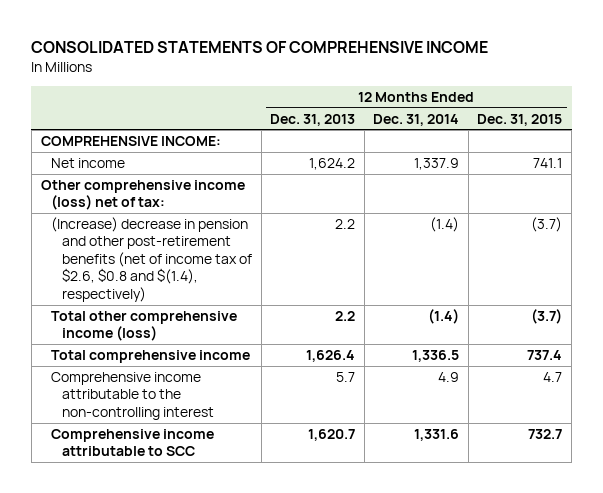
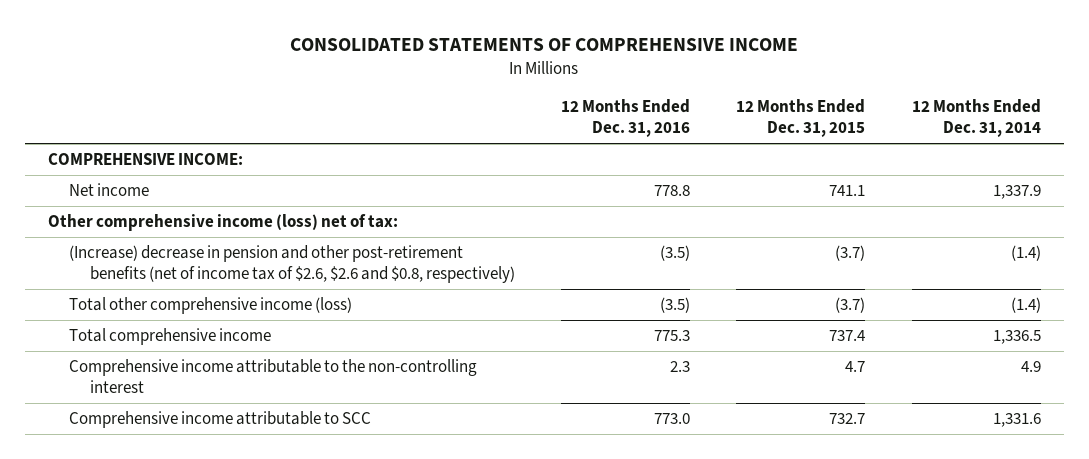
[270,113,356,126] Dec. 31, 2013 -> none
none -> [560,99,690,137] 12 Months Ended Dec. 31, 2016
[51,216,253,302] (Increase) decrease in pension and other post-retirement benefits (net of income tax of $2.6, $0.8 and $(1.4), respectively) -> [68,245,515,284] (Increase) decrease in pension and other post-retirement benefits (net of income tax of $2.6, $2.6 and $0.8, respectively)

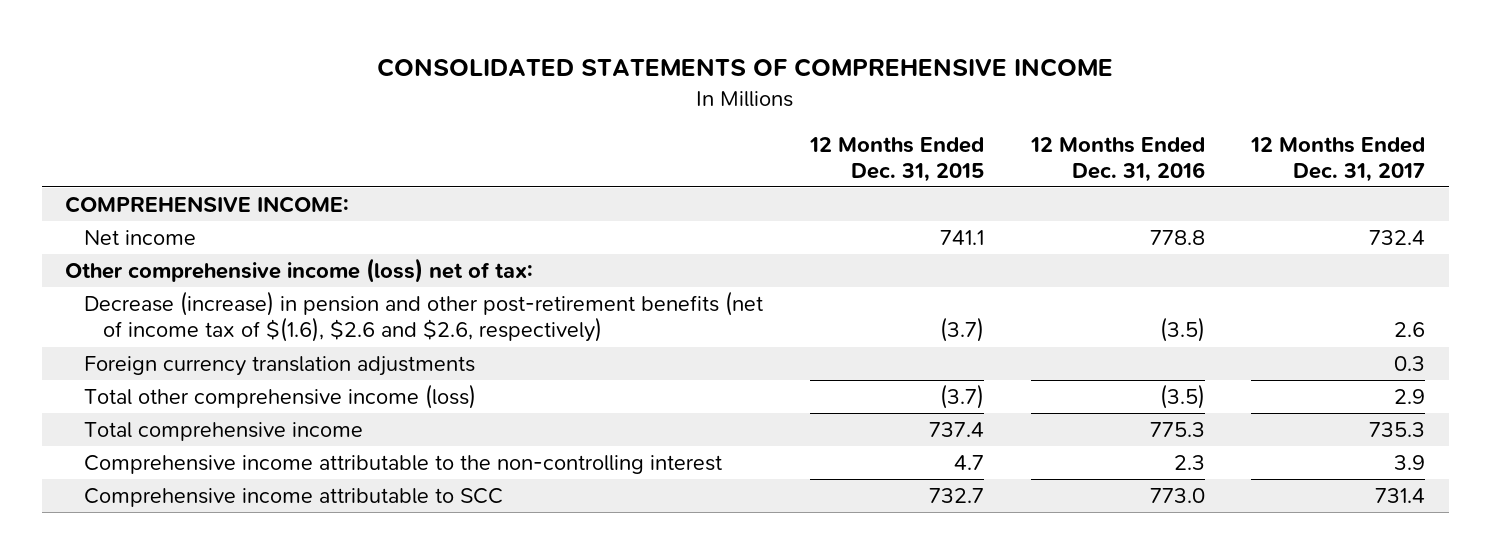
[911,99,1041,137] 12 Months Ended Dec. 31, 2014 -> none
none -> [1250,136,1426,182] 12 Months Ended Dec. 31, 2017
[68,245,515,284] (Increase) decrease in pension and other post-retirement benefits (net of income tax of $2.6, $2.6 and $0.8, respectively) -> [84,291,764,343] Decrease (increase) in pension and other post-retirement benefits (net of income tax of $(1.6), $2.6 and $2.6, respectively)
none -> [84,356,476,377] Foreign currency translation adjustments

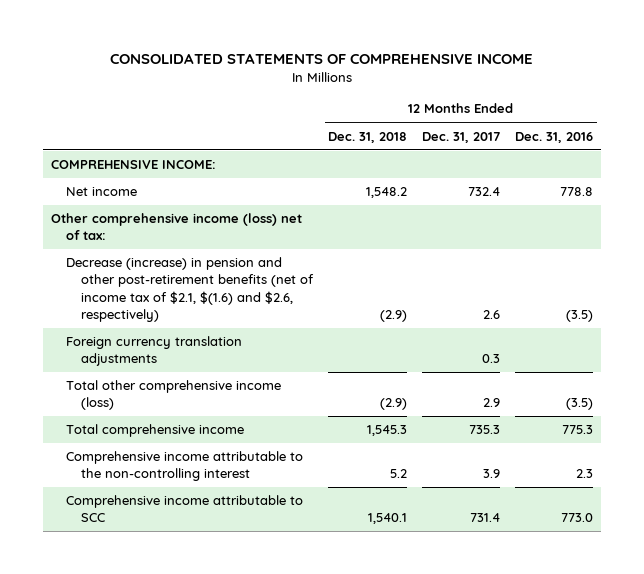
[808,136,984,182] 12 Months Ended Dec. 31, 2015 -> none
none -> [328,131,408,143] Dec. 31, 2018
[84,291,764,343] Decrease (increase) in pension and other post-retirement benefits (net of income tax of $(1.6), $2.6 and $2.6, respectively) -> [65,257,315,322] Decrease (increase) in pension and other post-retirement benefits (net of income tax of $2.1, $(1.6) and $2.6, respectively)

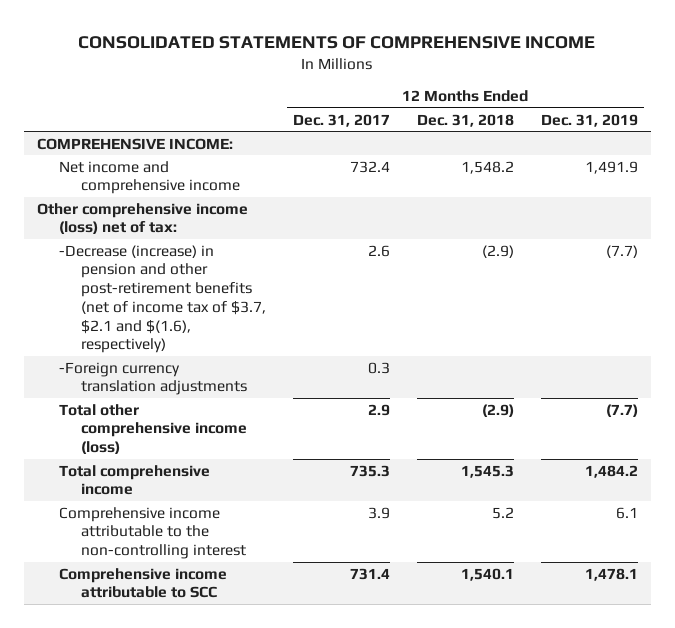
[515,131,594,143] Dec. 31, 2016 -> none
none -> [540,113,638,127] Dec. 31, 2019
[65,187,137,197] Net income -> [59,160,241,195] Net income and comprehensive income
[65,257,315,322] Decrease (increase) in pension and other post-retirement benefits (net of income tax of $2.1, $(1.6) and $2.6, respectively) -> [59,244,267,354] -Decrease (increase) in pension and other post-retirement benefits (net of income tax of $3.7, $2.1 and $(1.6), respectively)
[65,336,242,367] Foreign currency translation adjustments -> [59,361,248,396] -Foreign currency translation adjustments

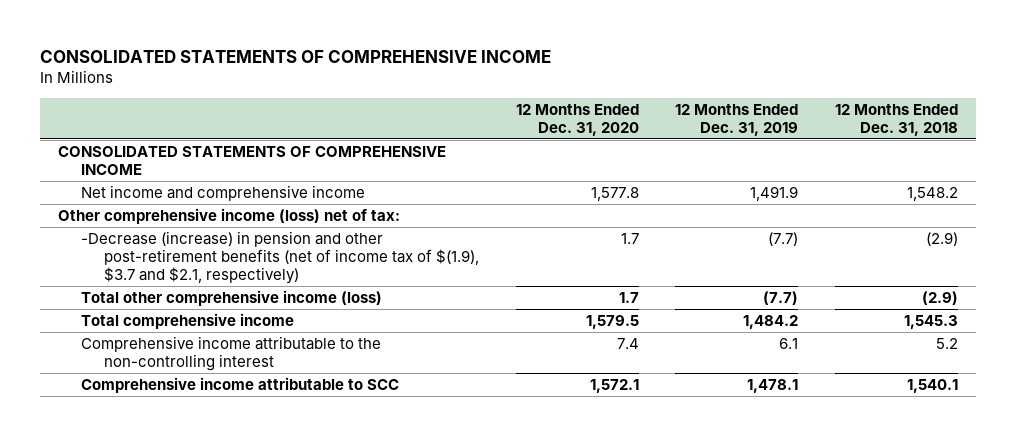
[293,113,391,127] Dec. 31, 2017 -> none
none -> [515,103,639,136] 12 Months Ended Dec. 31, 2020
[37,137,234,150] COMPREHENSIVE INCOME: -> none
none -> [57,146,446,175] CONSOLIDATED STATEMENTS OF COMPREHENSIVE INCOME
[59,361,248,396] -Foreign currency translation adjustments -> none
[59,244,267,354] -Decrease (increase) in pension and other post-retirement benefits (net of income tax of $3.7, $2.1 and $(1.6), respectively) -> [81,231,480,284] -Decrease (increase) in pension and other post-retirement benefits (net of income tax of $(1.9), $3.7 and $2.1, respectively)

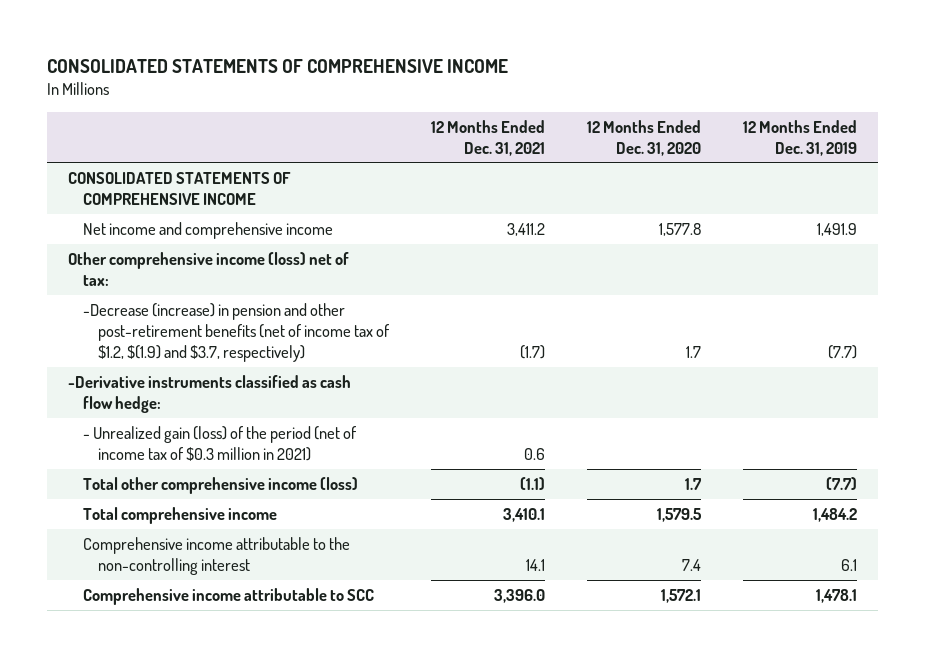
[834,103,958,136] 12 Months Ended Dec. 31, 2018 -> none
none -> [430,119,545,156] 12 Months Ended Dec. 31, 2021
[81,231,480,284] -Decrease (increase) in pension and other post-retirement benefits (net of income tax of $(1.9), $3.7 and $2.1, respectively) -> [82,303,390,362] -Decrease (increase) in pension and other post-retirement benefits (net of income tax of $1.2, $(1.9) and $3.7, respectively)
none -> [67,375,351,413] -Derivative instruments classified as cash flow hedge:
none -> [82,426,357,461] - Unrealized gain (loss) of the period (net of income tax of $0.3 million in 2021)

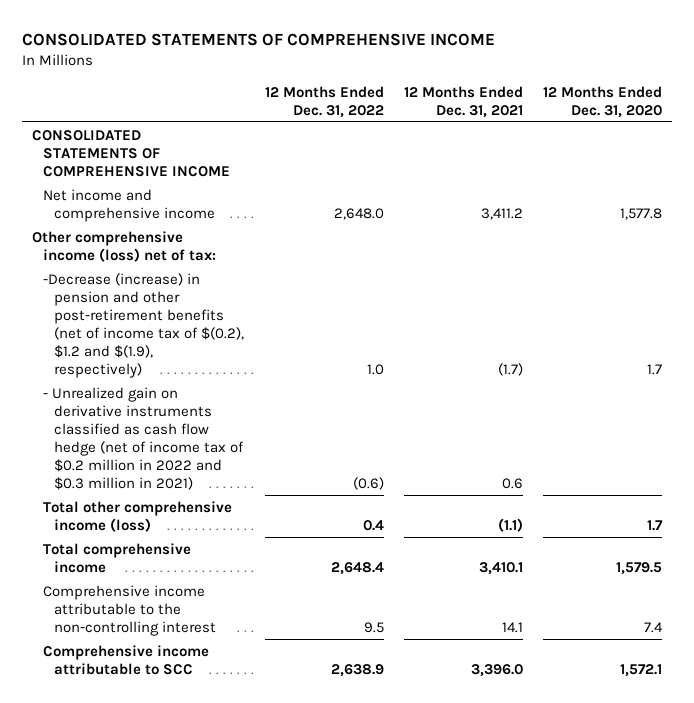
[742,119,857,156] 12 Months Ended Dec. 31, 2019 -> none
none -> [264,85,384,118] 12 Months Ended Dec. 31, 2022
[67,375,351,413] -Derivative instruments classified as cash flow hedge: -> none
[82,303,390,362] -Decrease (increase) in pension and other post-retirement benefits (net of income tax of $1.2, $(1.9) and $3.7, respectively) -> [43,272,245,378] -Decrease (increase) in pension and other post-retirement benefits (net of income tax of $(0.2), $1.2 and $(1.9), respectively)
[82,426,357,461] - Unrealized gain (loss) of the period (net of income tax of $0.3 million in 2021) -> [43,386,245,490] - Unrealized gain on derivative instruments classified as cash flow hedge (net of income tax of $0.2 million in 2022 and $0.3 million in 2021)

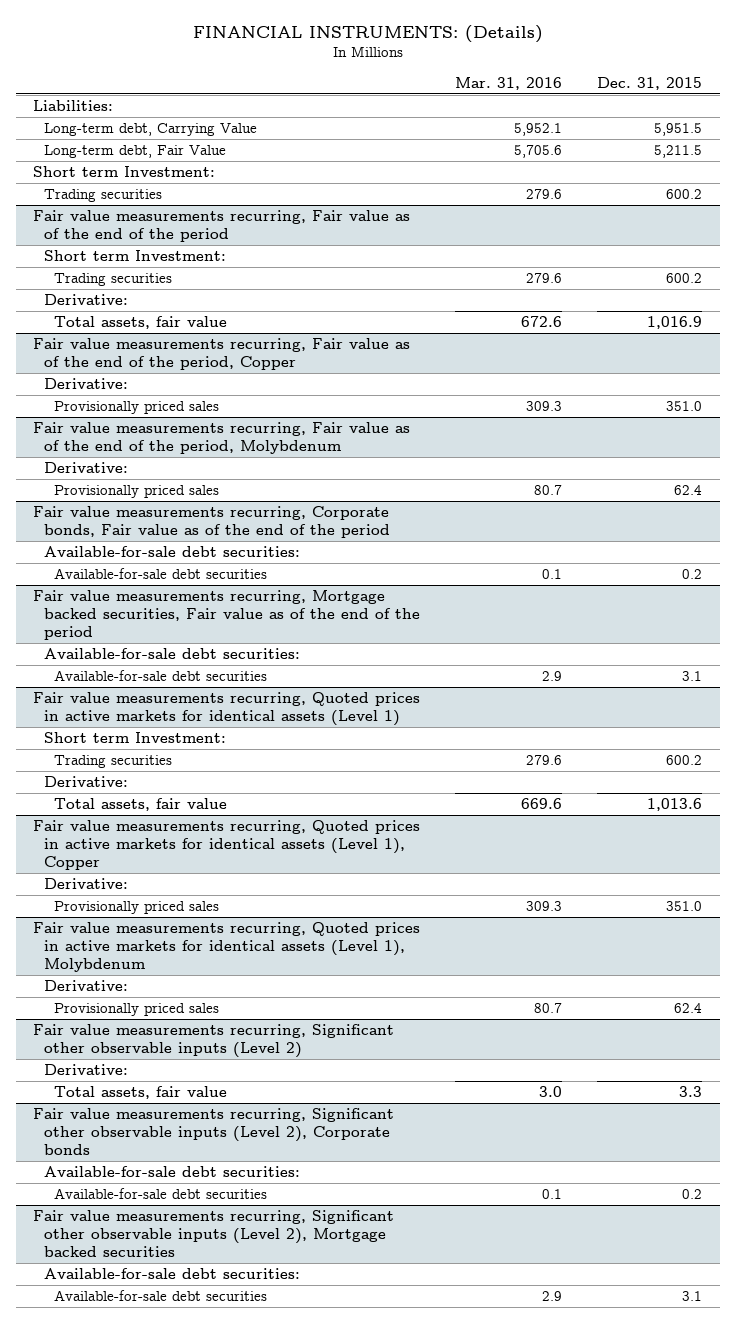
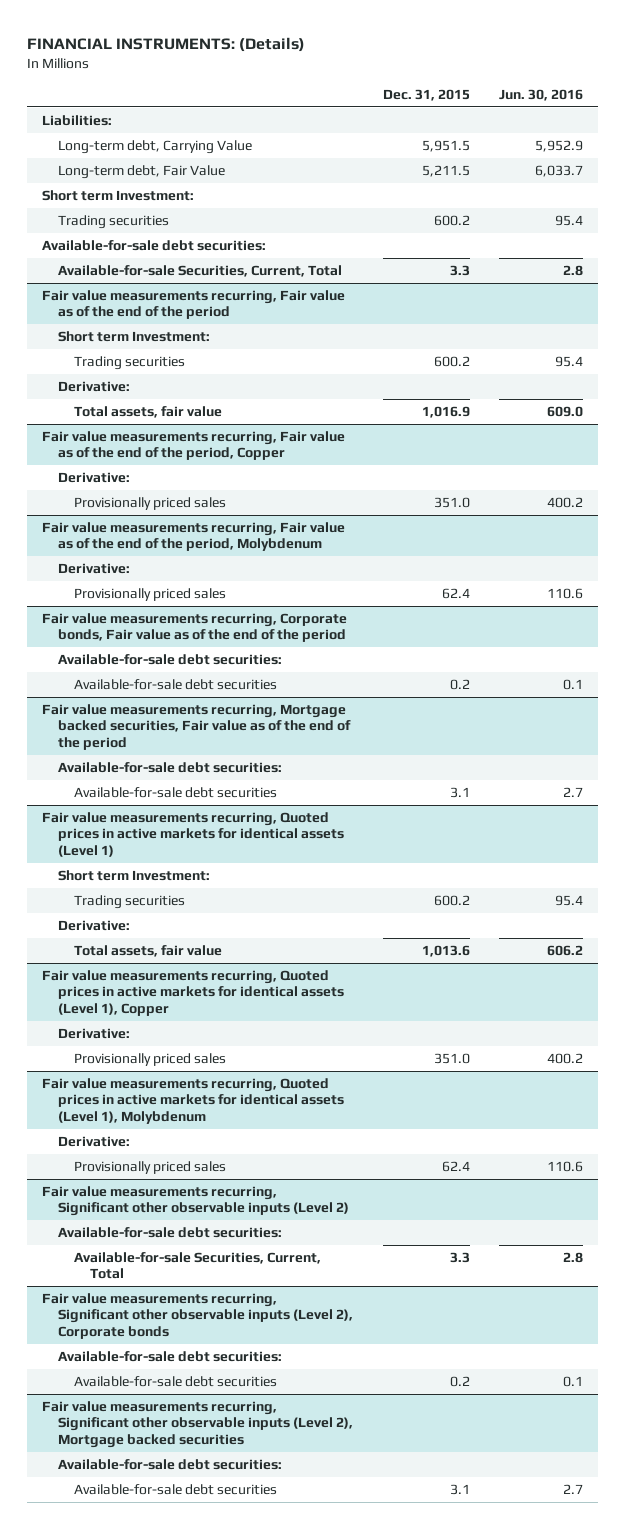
[455,76,563,90] Mar. 31, 2016 -> none
none -> [499,88,584,101] Jun. 30, 2016
none -> [41,239,266,251] Available-for-sale debt securities:
none -> [58,264,343,277] Available-for-sale Securities, Current, Total
[43,1063,128,1075] Derivative: -> none
[54,1085,228,1099] Total assets, fair value -> none
none -> [58,1226,283,1238] Available-for-sale debt securities:
none -> [74,1251,322,1280] Available-for-sale Securities, Current, Total

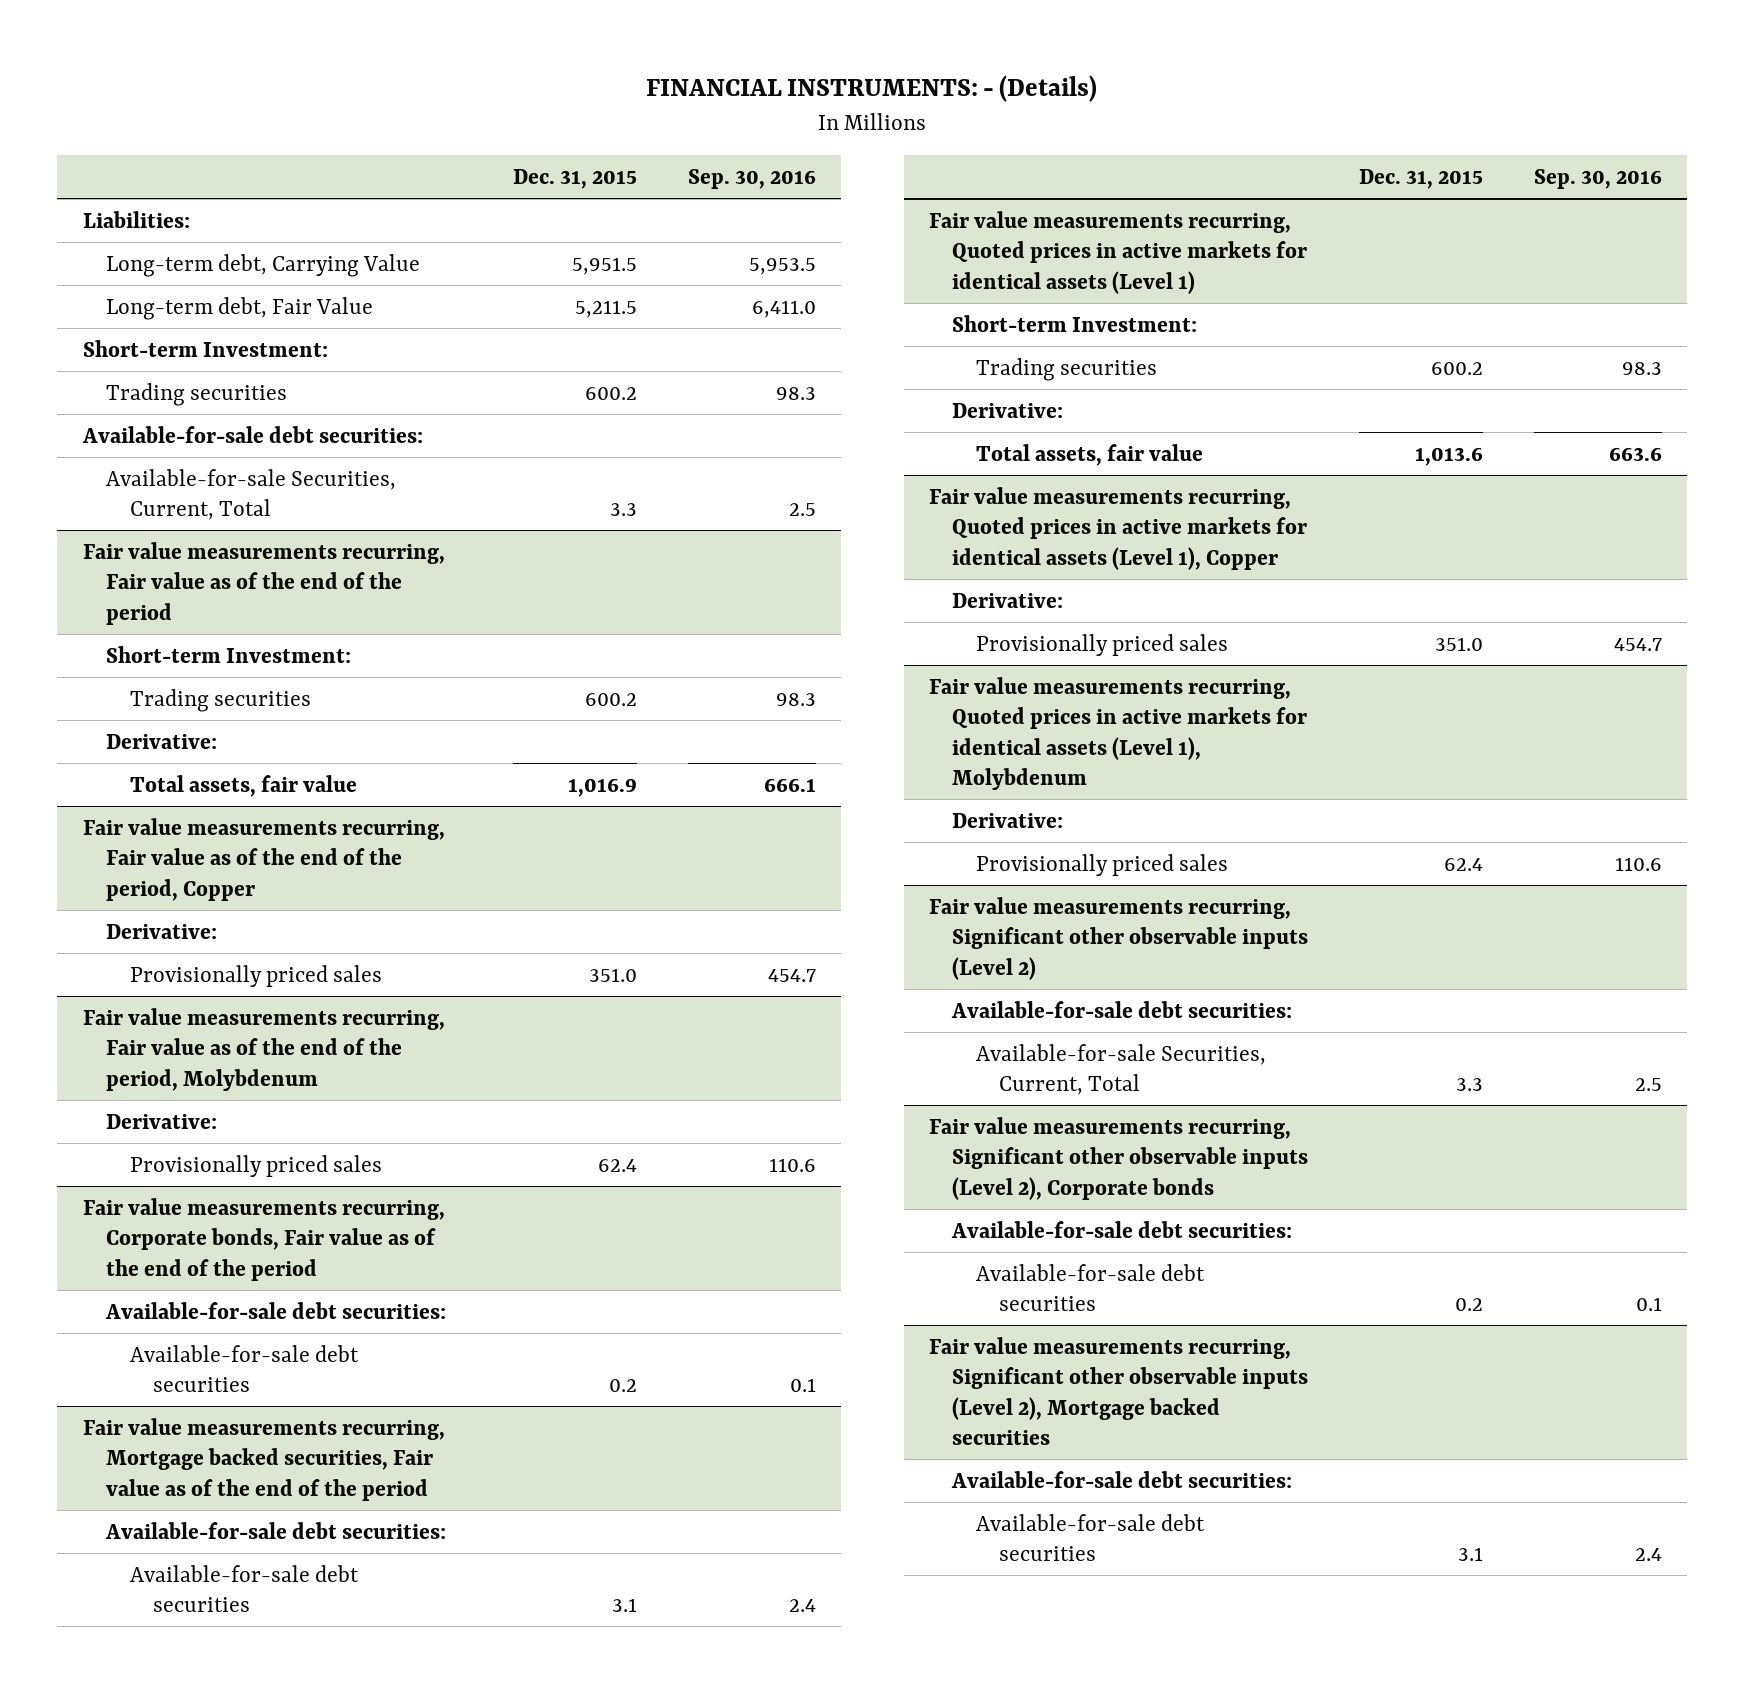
[27,36,306,52] FINANCIAL INSTRUMENTS: (Details) -> [646,75,1098,103] FINANCIAL INSTRUMENTS: - (Details)
[499,88,584,101] Jun. 30, 2016 -> none
none -> [687,169,816,190] Sep. 30, 2016
[41,189,194,201] Short term Investment: -> [82,339,328,357] Short-term Investment:
[58,330,211,342] Short term Investment: -> [106,645,352,663] Short-term Investment:
[58,869,211,881] Short term Investment: -> [952,314,1198,332] Short-term Investment:

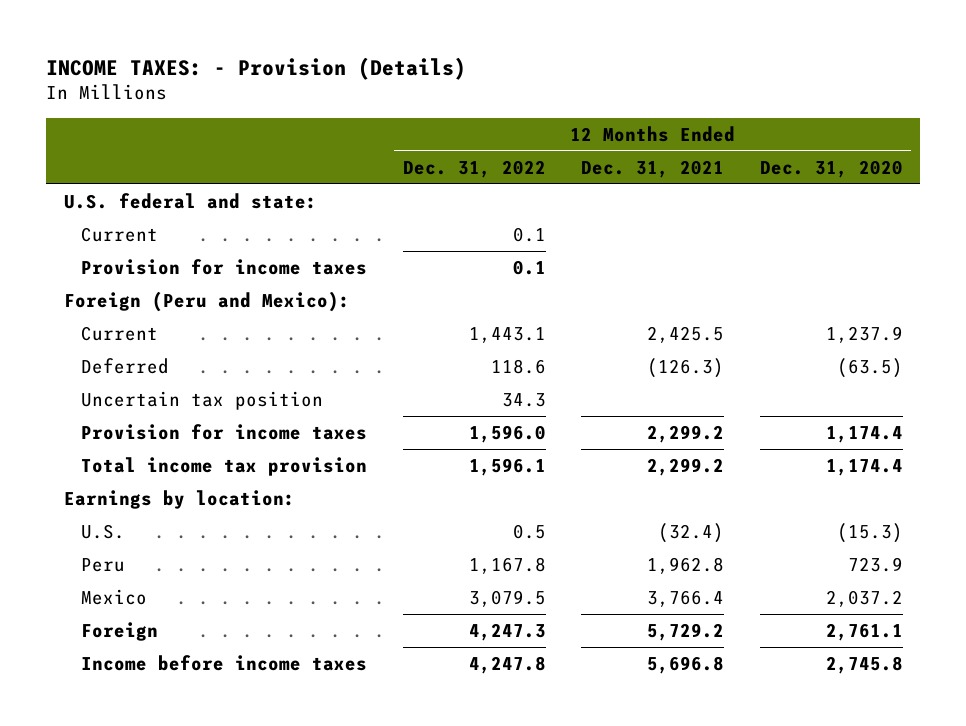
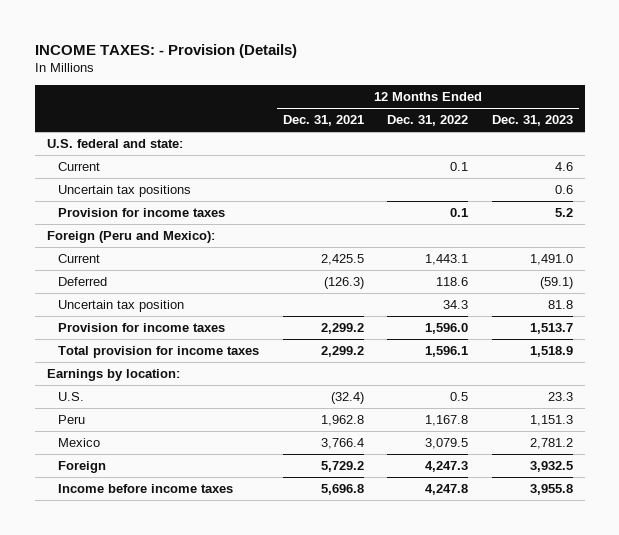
[759,159,903,178] Dec. 31, 2020 -> none
none -> [491,115,573,127] Dec. 31, 2023
none -> [58,184,192,197] Uncertain tax positions
[81,456,368,476] Total income tax provision -> [58,345,260,358] Total provision for income taxes

